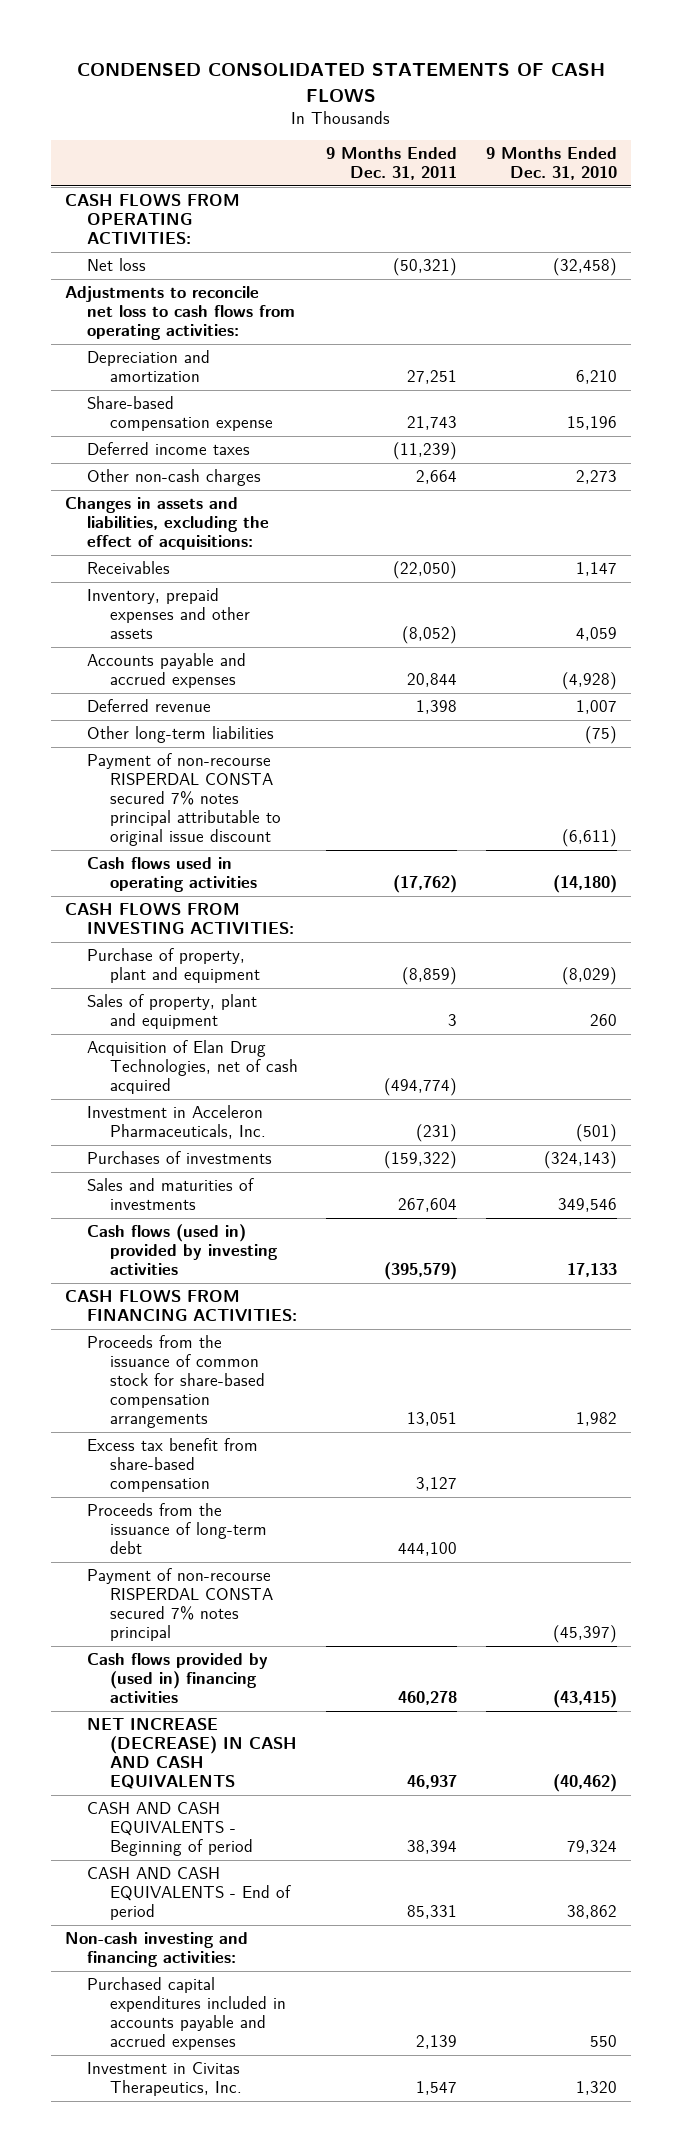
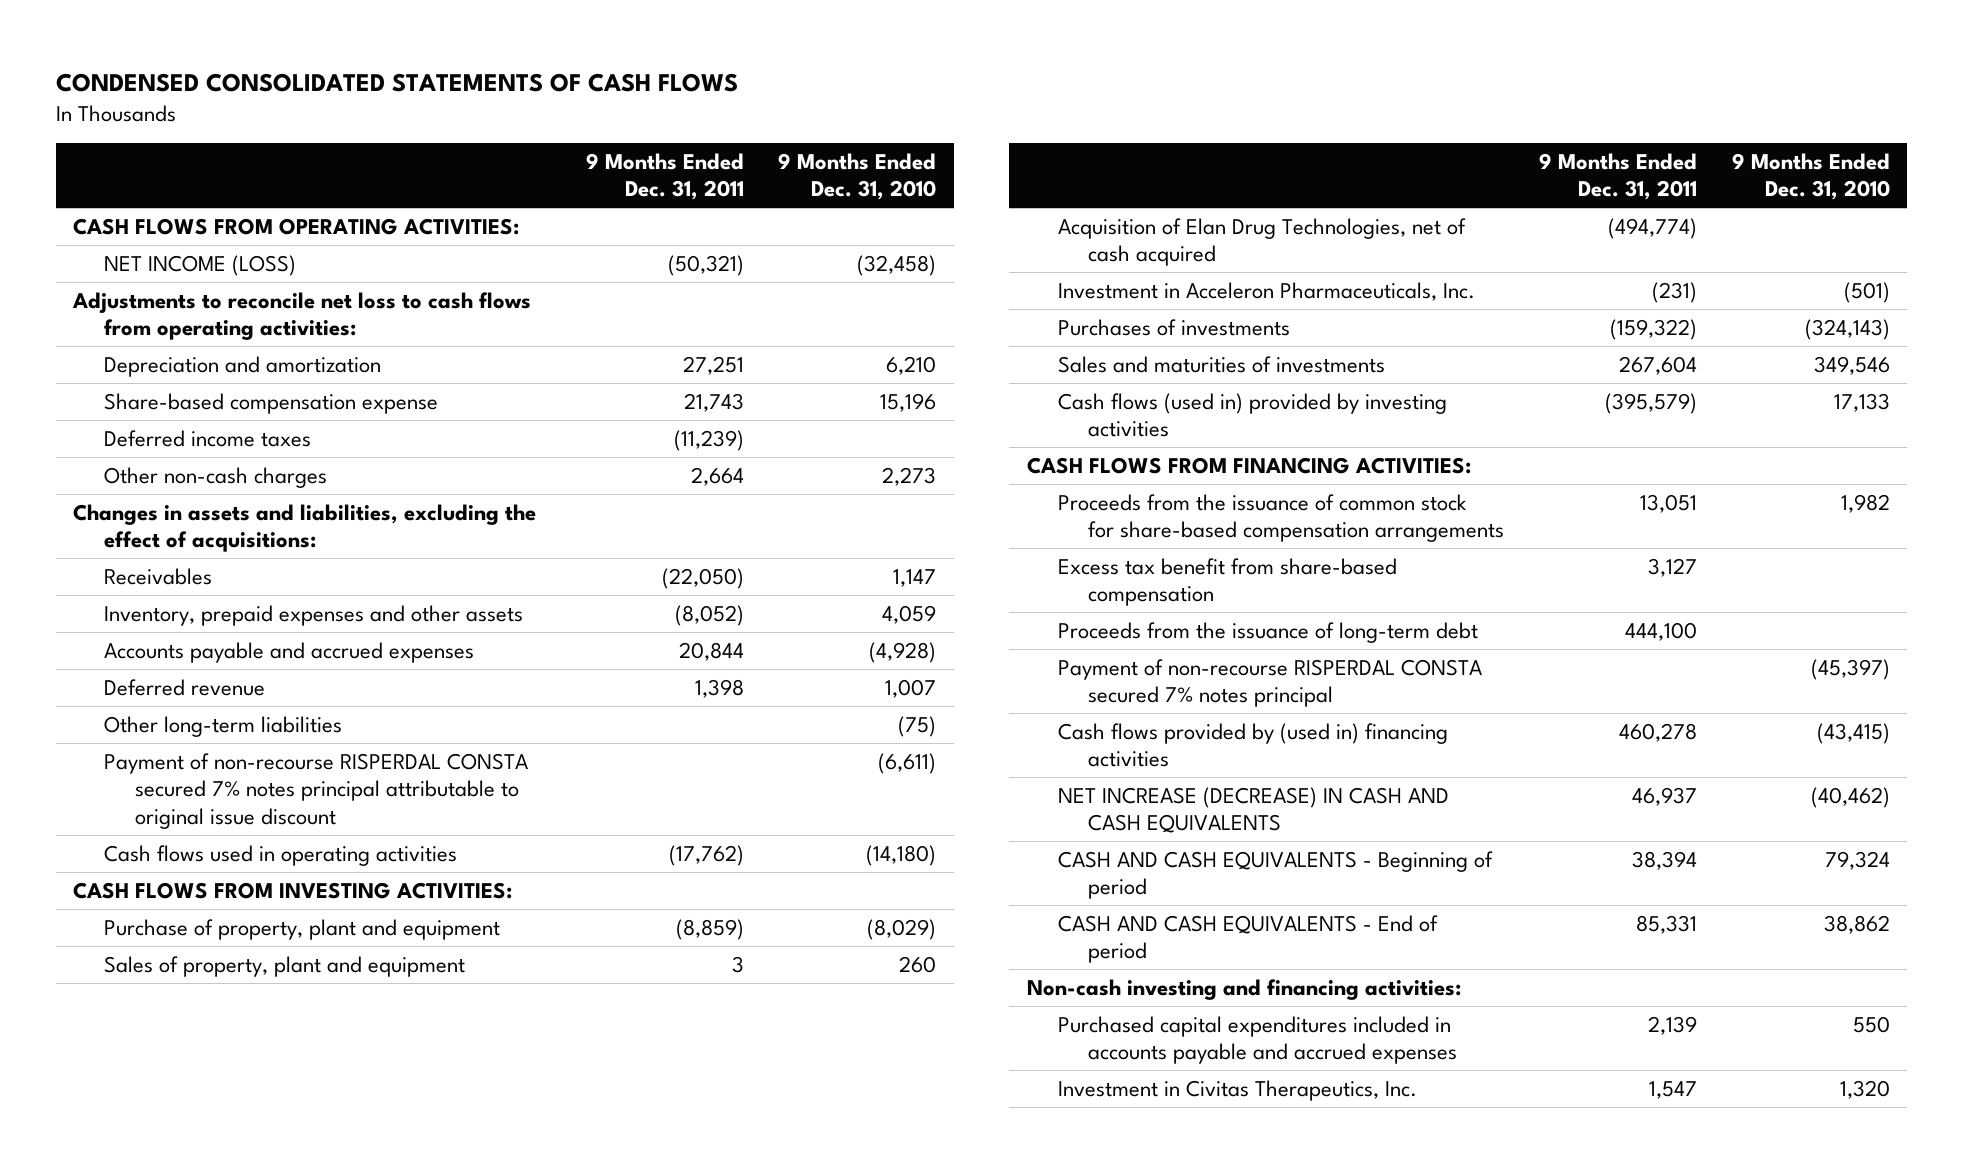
[87,258,147,272] Net loss -> [104,254,297,276] NET INCOME (LOSS)

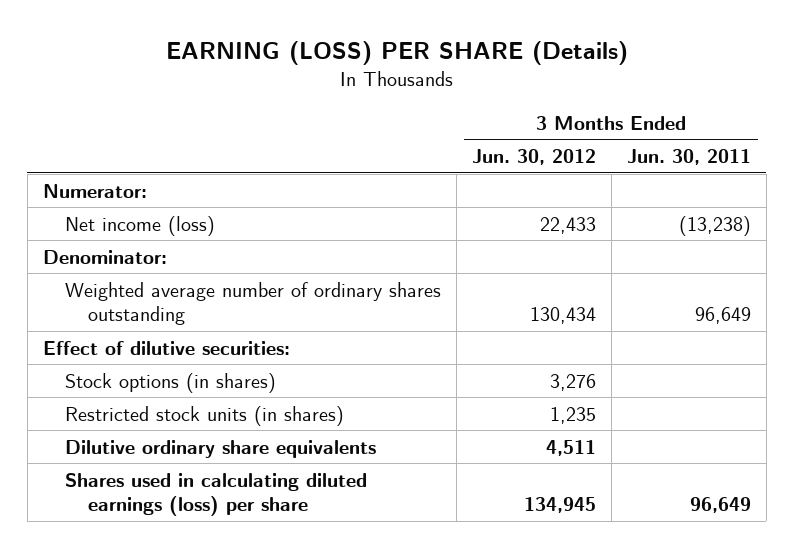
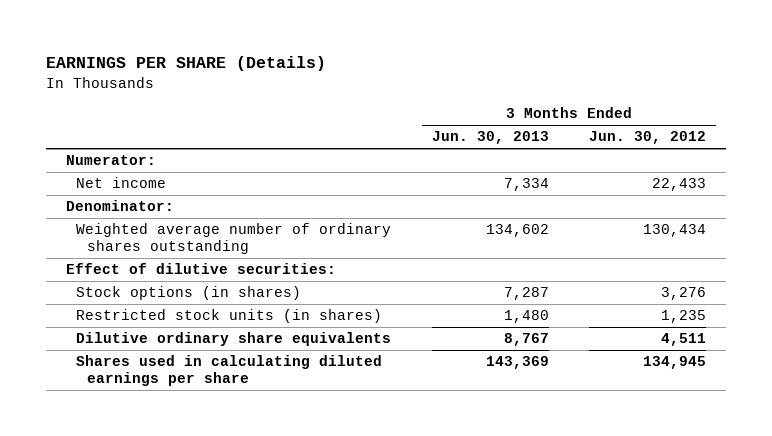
[165,40,628,65] EARNING (LOSS) PER SHARE (Details) -> [45,56,326,72] EARNINGS PER SHARE (Details)
[626,149,751,166] Jun. 30, 2011 -> none
none -> [431,131,549,145] Jun. 30, 2013
[65,215,216,236] Net income (loss) -> [76,177,167,189] Net income
[65,472,368,517] Shares used in calculating diluted earnings (loss) per share -> [76,355,383,387] Shares used in calculating diluted earnings per share

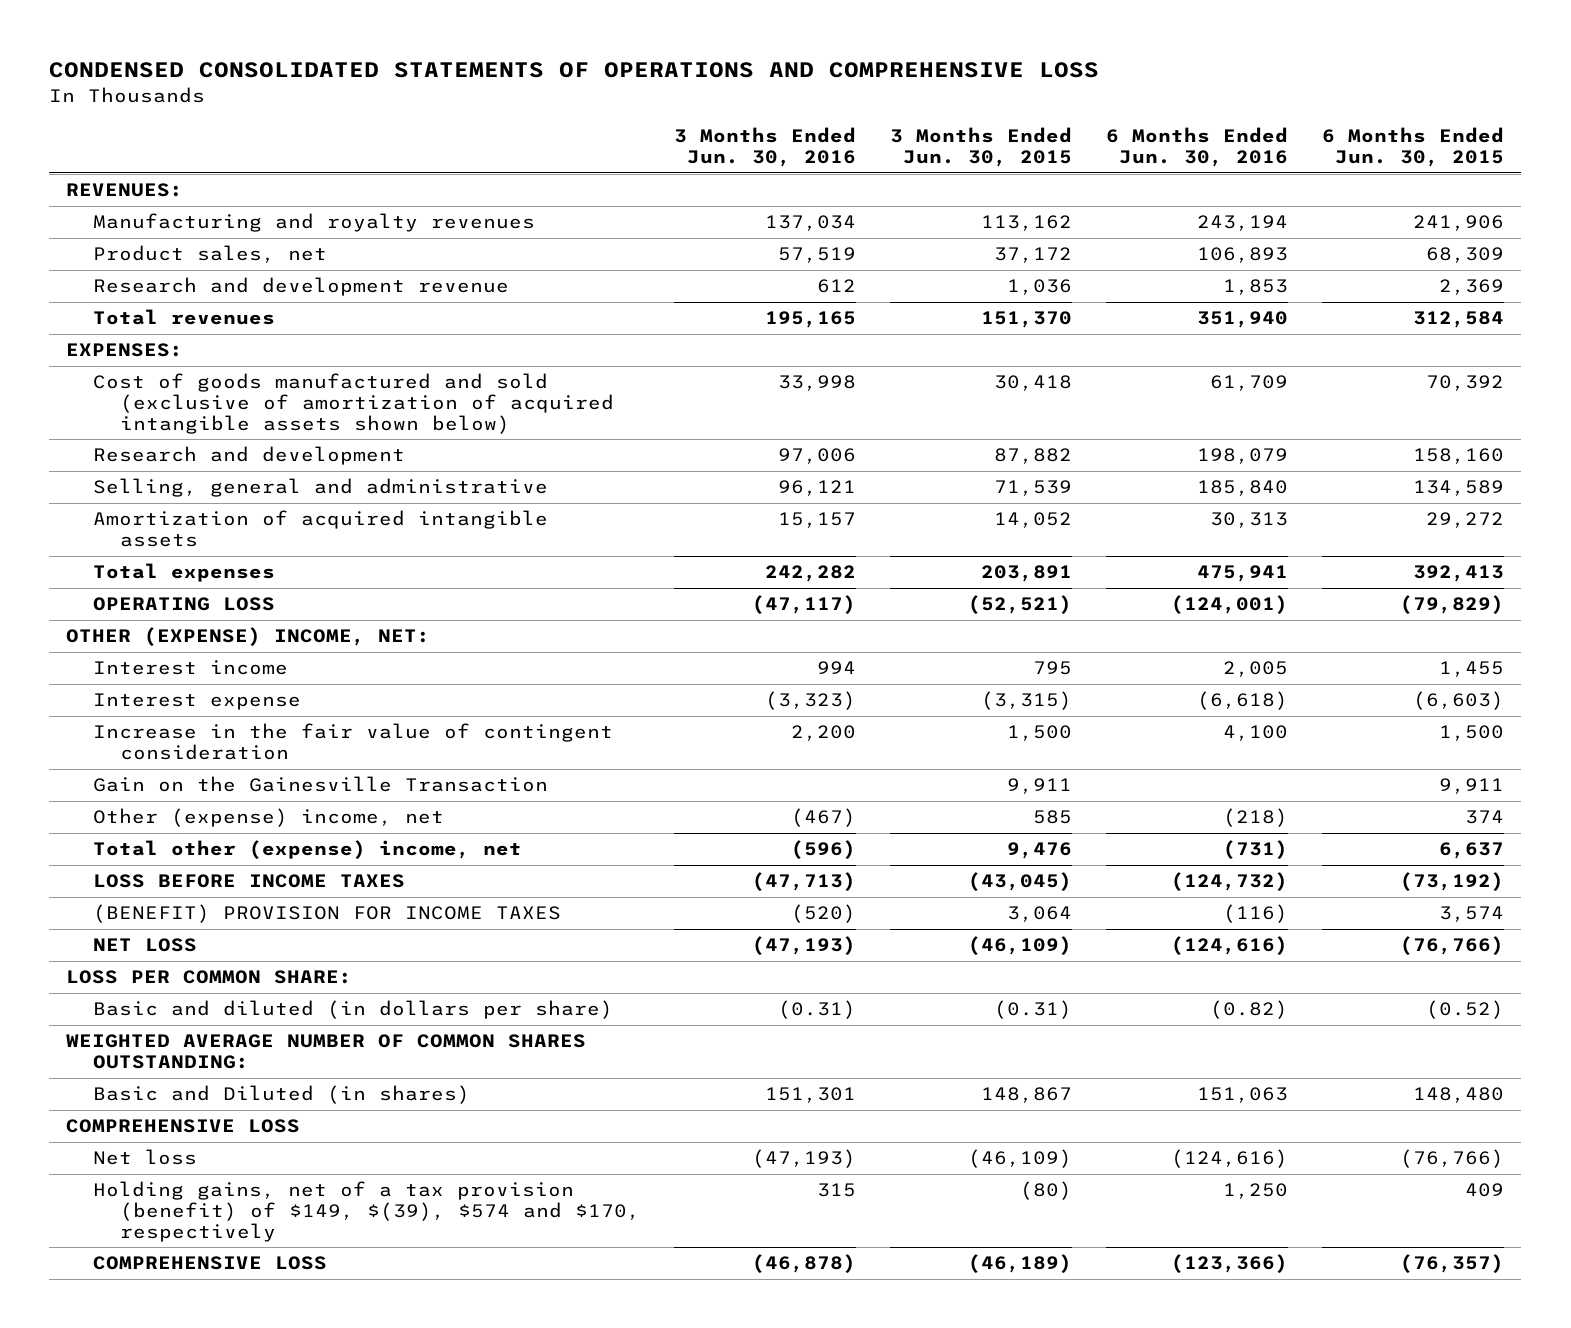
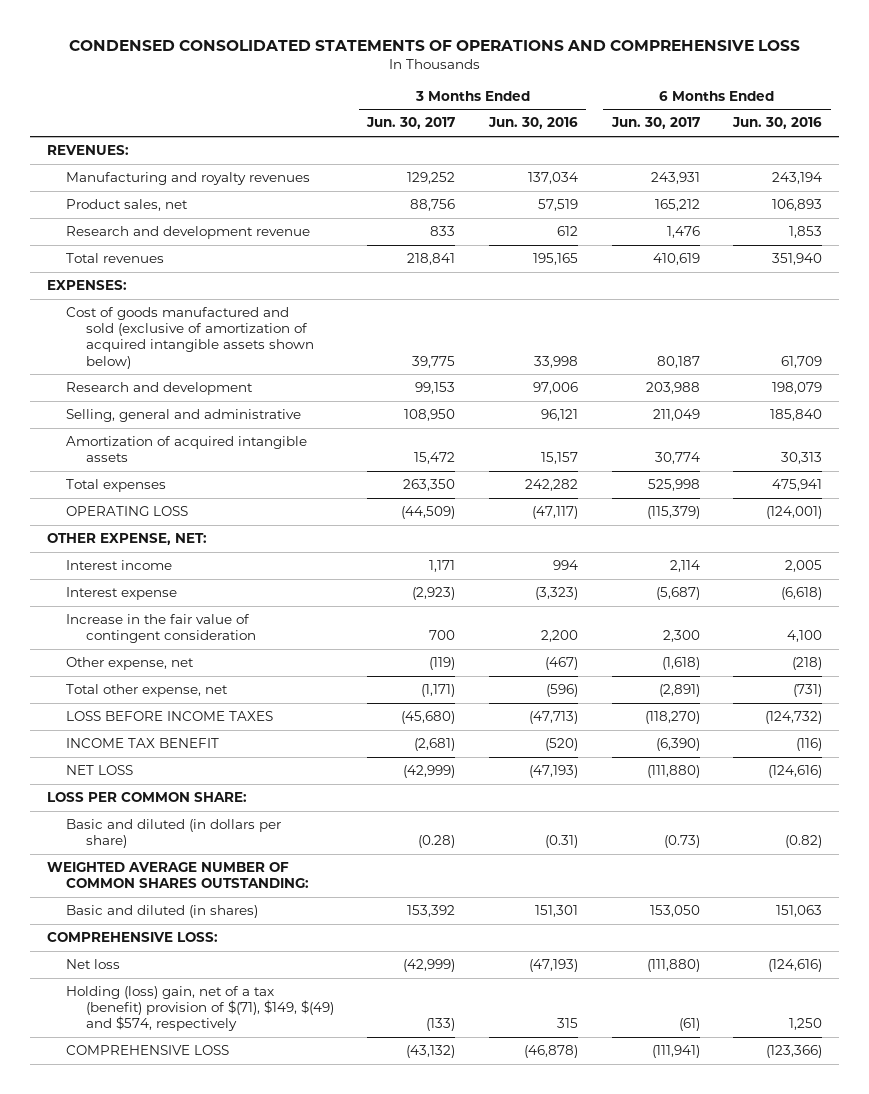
[890,127,1073,167] 3 Months Ended Jun. 30, 2015 -> none
[1322,127,1505,167] 6 Months Ended Jun. 30, 2015 -> none
none -> [366,117,456,130] Jun. 30, 2017
none -> [610,117,700,130] Jun. 30, 2017
[66,627,431,647] OTHER (EXPENSE) INCOME, NET: -> [46,533,207,546] OTHER EXPENSE, NET:
[93,776,549,793] Gain on the Gainesville Transaction -> none
[93,808,445,828] Other (expense) income, net -> [66,657,195,671] Other expense, net
[93,840,523,860] Total other (expense) income, net -> [66,684,229,698] Total other expense, net
[93,904,562,924] (BENEFIT) PROVISION FOR INCOME TAXES -> [66,738,220,749] INCOME TAX BENEFIT
[93,1085,471,1105] Basic and Diluted (in shares) -> [66,905,259,919] Basic and diluted (in shares)
[66,1119,301,1134] COMPREHENSIVE LOSS -> [46,932,218,943] COMPREHENSIVE LOSS:
[93,1181,641,1242] Holding gains, net of a tax provision (benefit) of $149, $(39), $574 and $170, respectively -> [66,986,334,1032] Holding (loss) gain, net of a tax (benefit) provision of $(71), $149, $(49) and $574, respectively

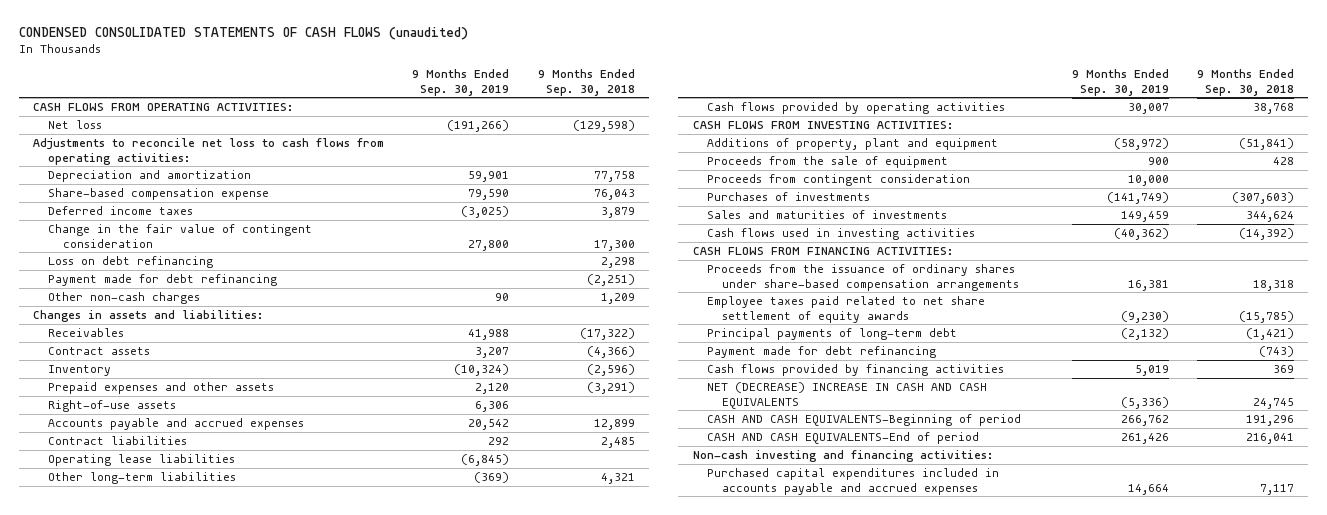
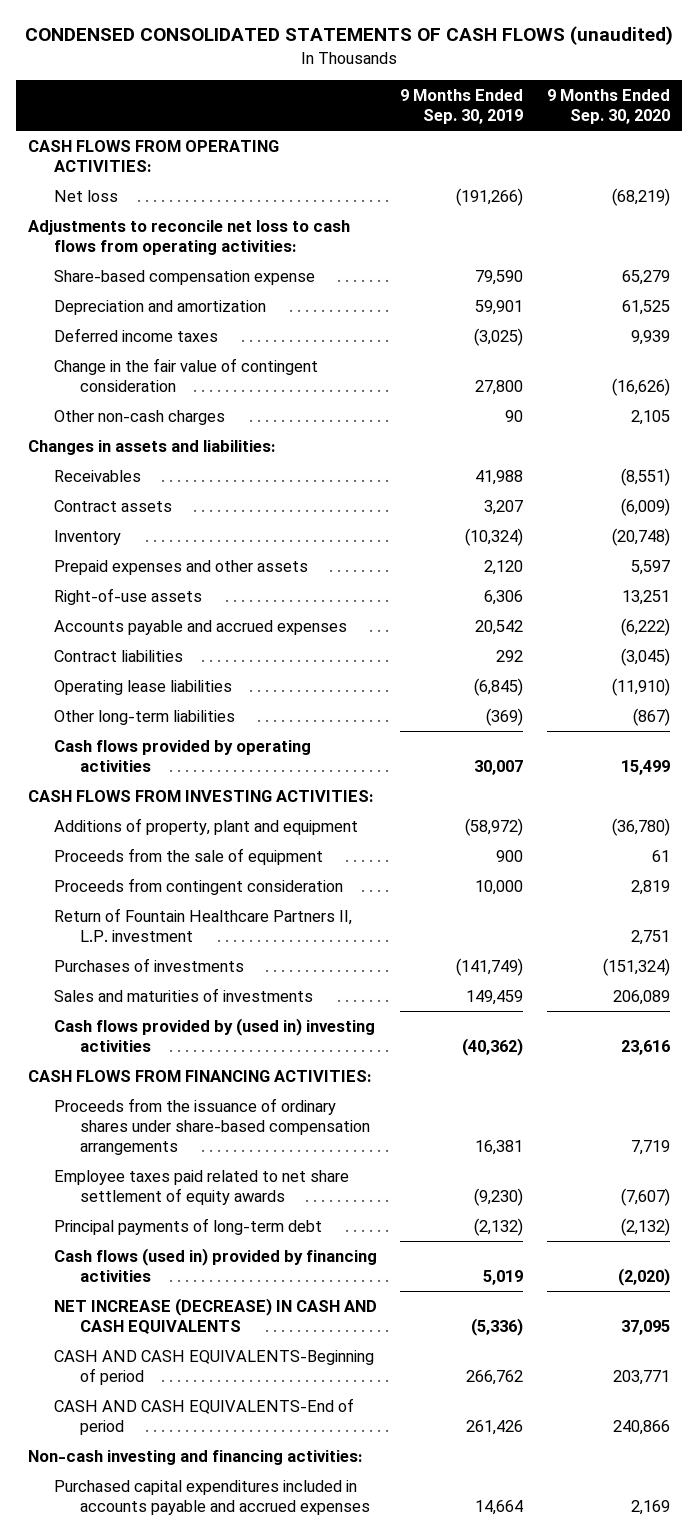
[537,68,635,96] 9 Months Ended Sep. 30, 2018 -> none
none -> [547,89,671,125] 9 Months Ended Sep. 30, 2020
[47,169,251,182] Depreciation and amortization -> [53,300,266,316] Depreciation and amortization
[47,255,213,268] Loss on debt refinancing -> none
[47,273,277,286] Payment made for debt refinancing -> none
none -> [53,908,352,942] Return of Fountain Healthcare Partners II, L.P. investment
[707,227,976,240] Cash flows used in investing activities -> [53,1018,375,1052] Cash flows provided by (used in) investing activities
[707,345,937,358] Payment made for debt refinancing -> none
[707,363,1005,376] Cash flows provided by financing activities -> [53,1248,377,1282] Cash flows (used in) provided by financing activities
[707,381,988,409] NET (DECREASE) INCREASE IN CASH AND CASH EQUIVALENTS -> [53,1298,377,1334] NET INCREASE (DECREASE) IN CASH AND CASH EQUIVALENTS

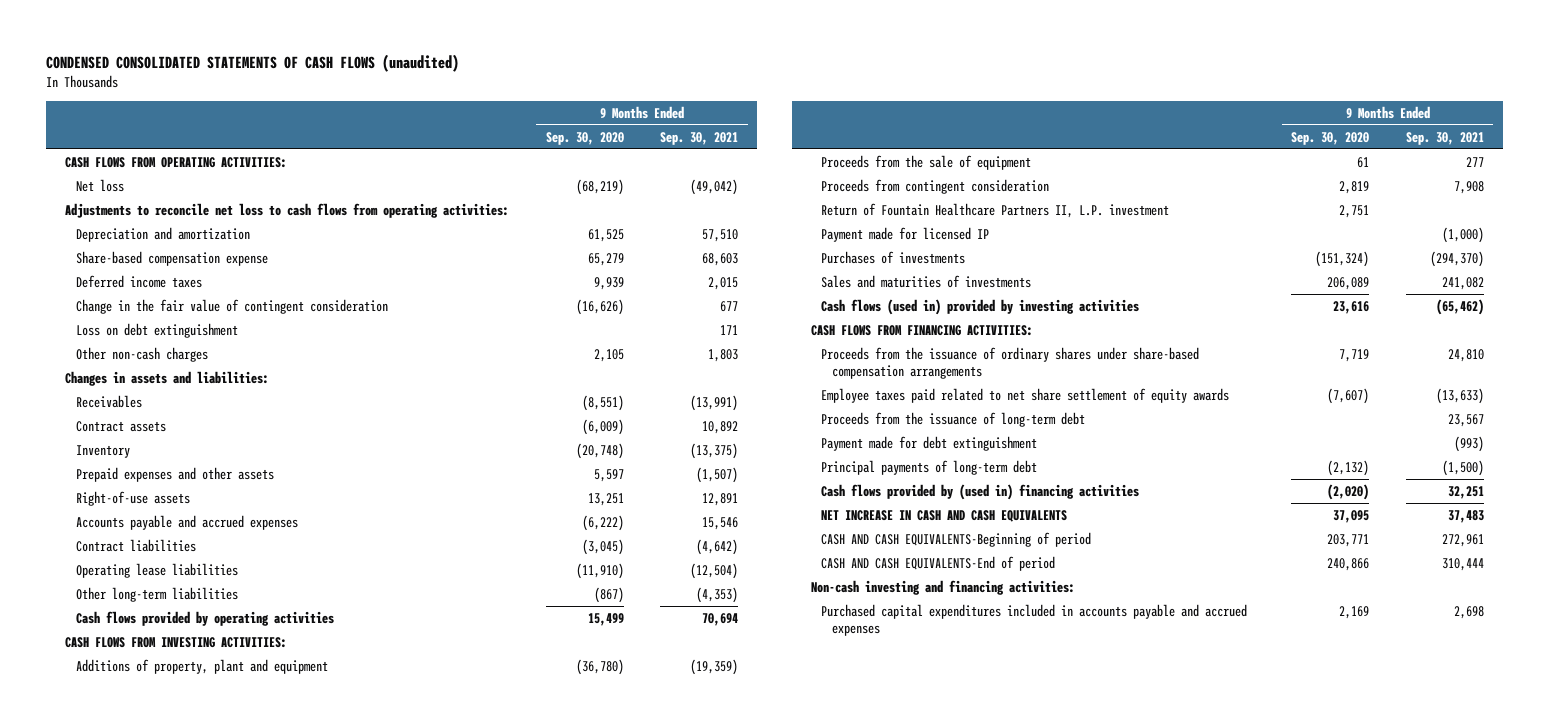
[400,89,524,125] 9 Months Ended Sep. 30, 2019 -> none
none -> [660,131,739,145] Sep. 30, 2021
[53,270,315,286] Share-based compensation expense -> [75,250,268,266] Share-based compensation expense
none -> [75,322,238,338] Loss on debt extinguishment
none -> [821,226,990,242] Payment made for licensed IP
[53,1018,375,1052] Cash flows provided by (used in) investing activities -> [821,298,1140,315] Cash flows (used in) provided by investing activities
none -> [821,411,1086,427] Proceeds from the issuance of long-term debt
none -> [821,435,1038,451] Payment made for debt extinguishment
[53,1248,377,1282] Cash flows (used in) provided by financing activities -> [821,483,1140,500] Cash flows provided by (used in) financing activities
[53,1298,377,1334] NET INCREASE (DECREASE) IN CASH AND CASH EQUIVALENTS -> [821,509,1068,522] NET INCREASE IN CASH AND CASH EQUIVALENTS

